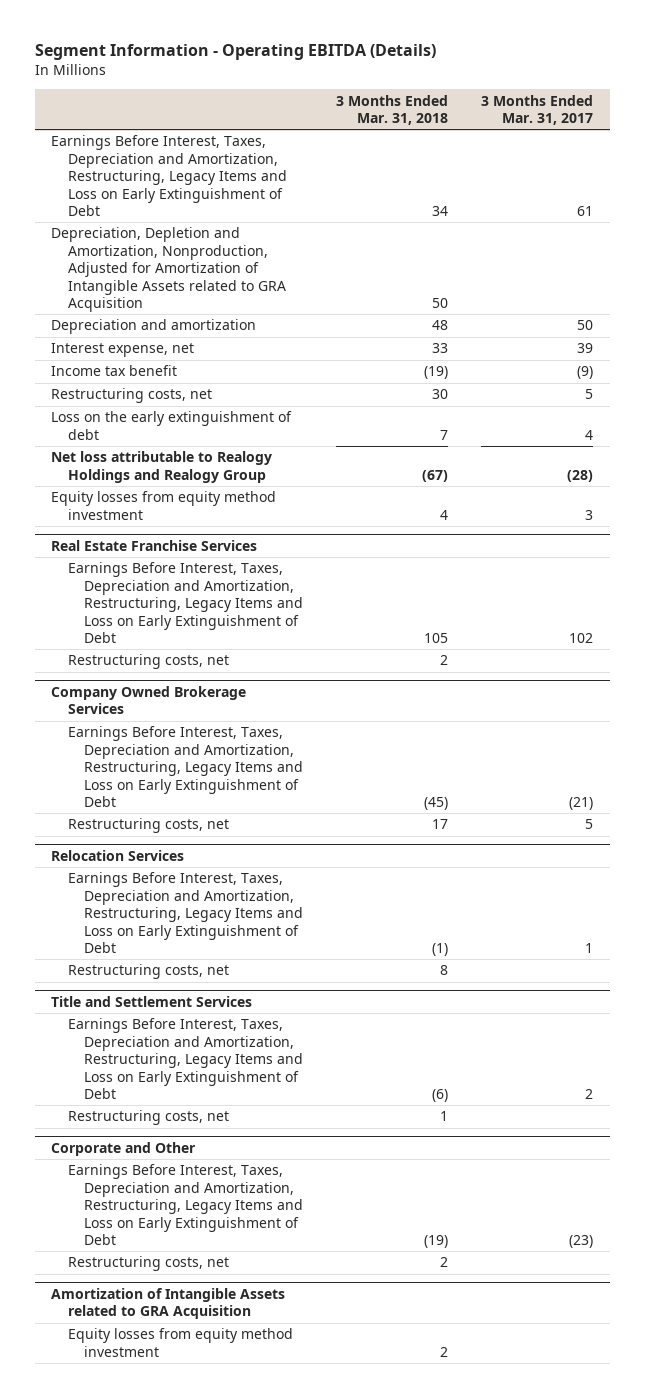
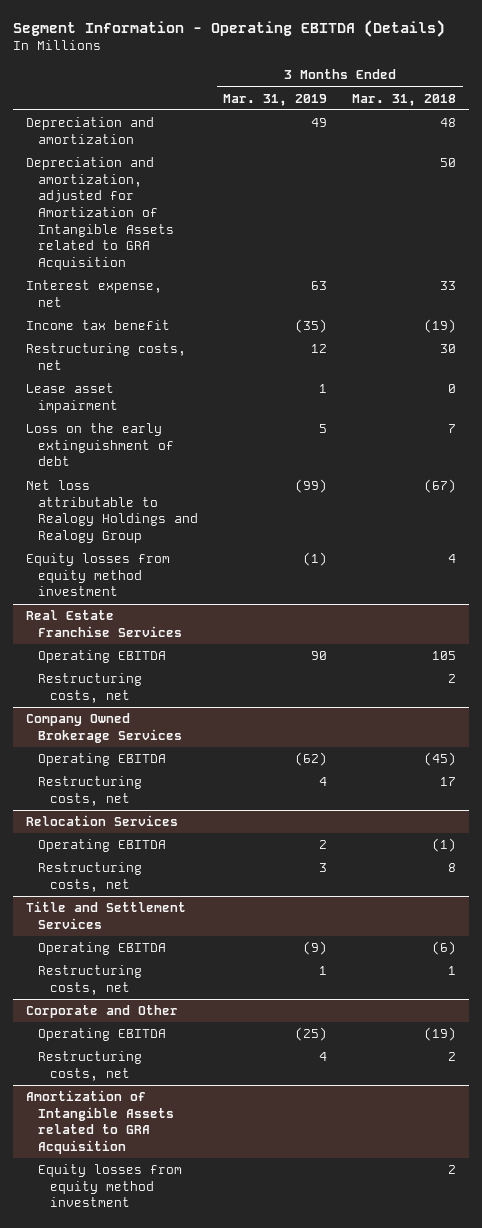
[481,94,594,126] 3 Months Ended Mar. 31, 2017 -> none
none -> [223,93,328,106] Mar. 31, 2019
[51,135,287,216] Earnings Before Interest, Taxes, Depreciation and Amortization, Restructuring, Legacy Items and Loss on Early Extinguishment of Debt -> none
[51,227,286,312] Depreciation, Depletion and Amortization, Nonproduction, Adjusted for Amortization of Intangible Assets related to GRA Acquisition -> none
none -> [25,157,174,270] Depreciation and amortization, adjusted for Amortization of Intangible Assets related to GRA Acquisition
none -> [25,383,118,413] Lease asset impairment
[67,562,304,643] Earnings Before Interest, Taxes, Depreciation and Amortization, Restructuring, Legacy Items and Loss on Early Extinguishment of Debt -> none
none -> [37,650,166,664] Operating EBITDA
[67,726,304,807] Earnings Before Interest, Taxes, Depreciation and Amortization, Restructuring, Legacy Items and Loss on Early Extinguishment of Debt -> none
none -> [37,753,166,767] Operating EBITDA
[67,872,304,953] Earnings Before Interest, Taxes, Depreciation and Amortization, Restructuring, Legacy Items and Loss on Early Extinguishment of Debt -> none
none -> [37,839,166,853] Operating EBITDA
[67,1018,304,1099] Earnings Before Interest, Taxes, Depreciation and Amortization, Restructuring, Legacy Items and Loss on Early Extinguishment of Debt -> none
none -> [37,942,166,956] Operating EBITDA
[67,1164,304,1245] Earnings Before Interest, Taxes, Depreciation and Amortization, Restructuring, Legacy Items and Loss on Early Extinguishment of Debt -> none
none -> [37,1028,166,1042] Operating EBITDA

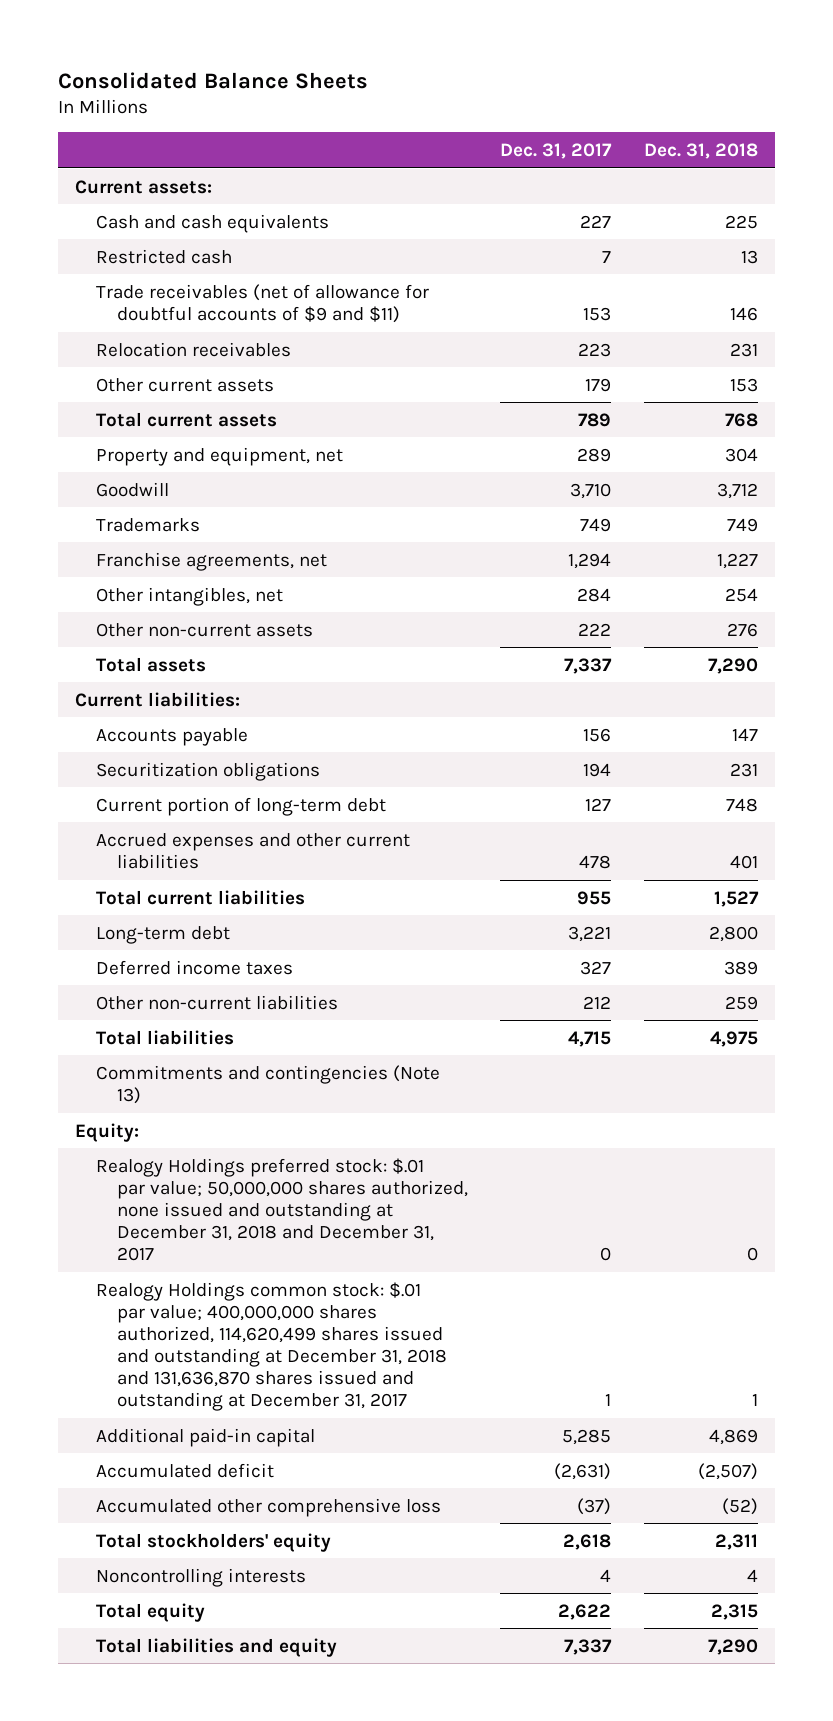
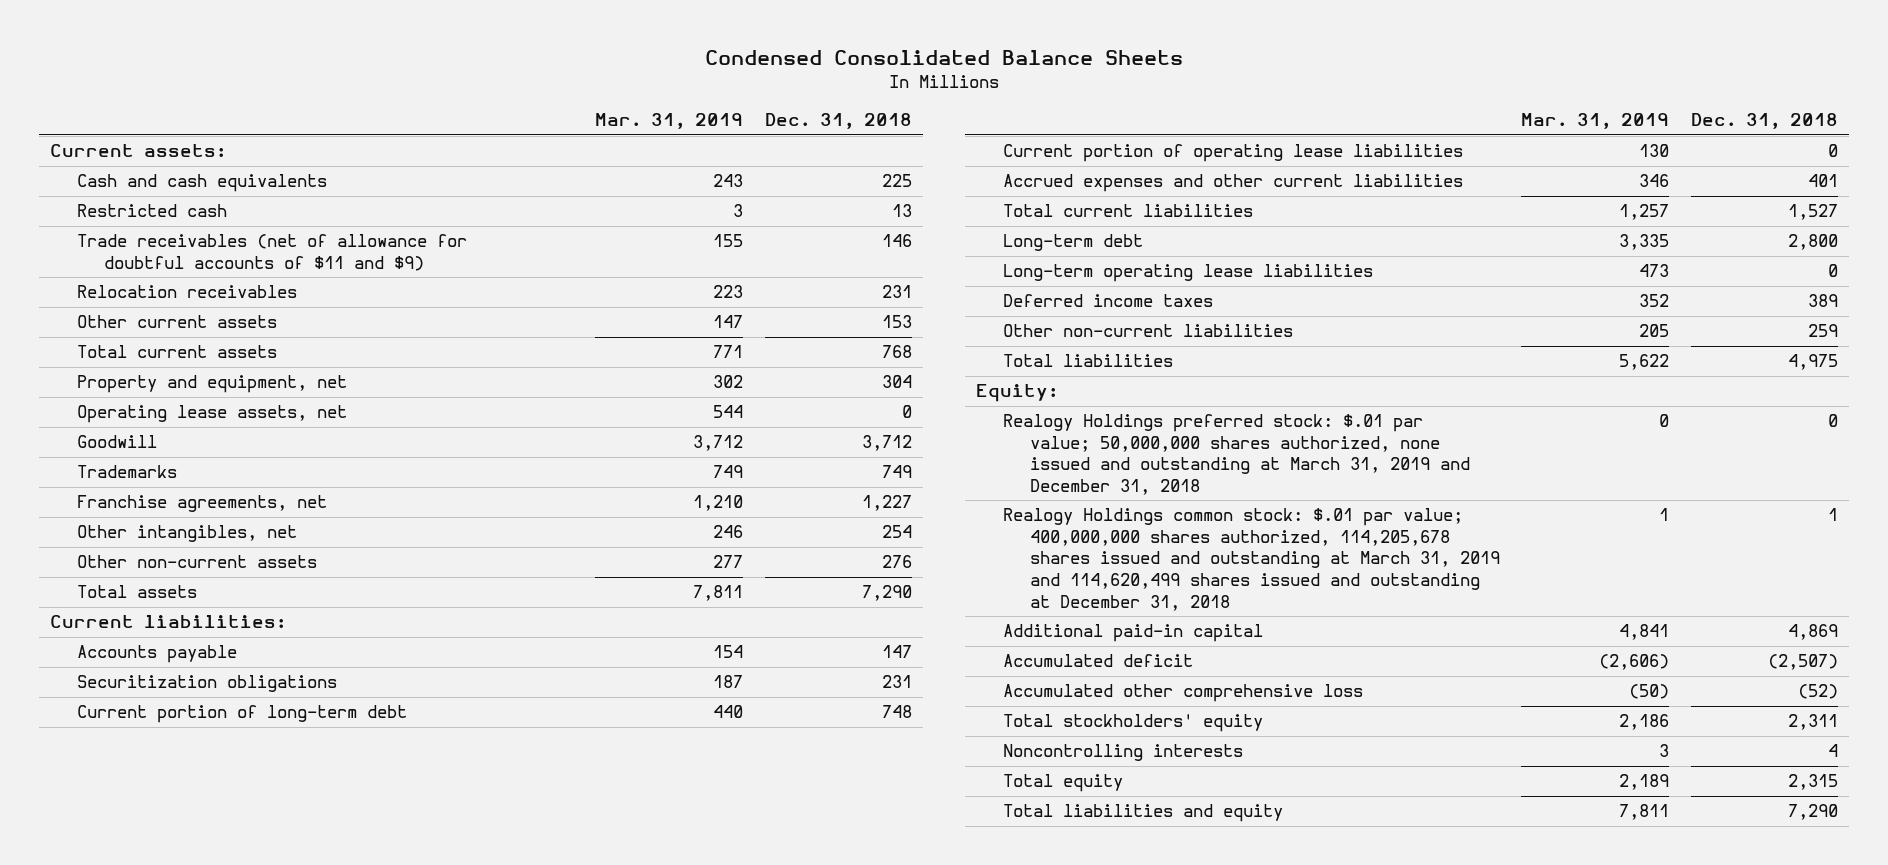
[58,71,369,89] Consolidated Balance Sheets -> [704,50,1183,66] Condensed Consolidated Balance Sheets
[500,142,613,159] Dec. 31, 2017 -> none
none -> [595,113,744,130] Mar. 31, 2019
[95,283,429,323] Trade receivables (net of allowance for doubtful accounts of $9 and $11) -> [76,234,467,271] Trade receivables (net of allowance for doubtful accounts of $11 and $9)
none -> [76,405,347,424] Operating lease assets, net
none -> [1002,144,1463,163] Current portion of operating lease liabilities
none -> [1002,264,1373,283] Long-term operating lease liabilities
[95,1064,440,1104] Commitments and contingencies (Note 13) -> none
[95,1157,468,1262] Realogy Holdings preferred stock: $.01 par value; 50,000,000 shares authorized, none issued and outstanding at December 31, 2018 and December 31, 2017 -> [1002,414,1470,496] Realogy Holdings preferred stock: $.01 par value; 50,000,000 shares authorized, none issued and outstanding at March 31, 2019 and December 31, 2018
[95,1281,447,1412] Realogy Holdings common stock: $.01 par value; 400,000,000 shares authorized, 114,620,499 shares issued and outstanding at December 31, 2018 and 131,636,870 shares issued and outstanding at December 31, 2017 -> [1002,508,1500,611] Realogy Holdings common stock: $.01 par value; 400,000,000 shares authorized, 114,205,678 shares issued and outstanding at March 31, 2019 and 114,620,499 shares issued and outstanding at December 31, 2018

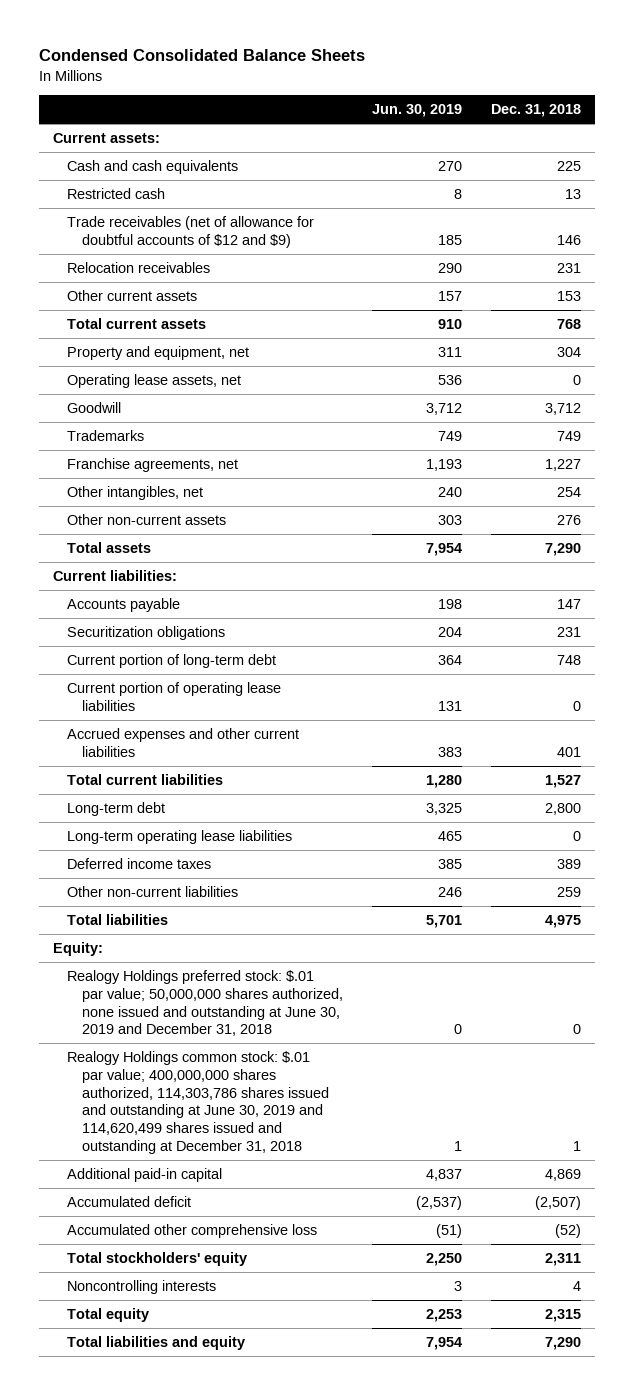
[595,113,744,130] Mar. 31, 2019 -> none
none -> [371,104,462,118] Jun. 30, 2019
[76,234,467,271] Trade receivables (net of allowance for doubtful accounts of $11 and $9) -> [67,216,315,248] Trade receivables (net of allowance for doubtful accounts of $12 and $9)
[1002,414,1470,496] Realogy Holdings preferred stock: $.01 par value; 50,000,000 shares authorized, none issued and outstanding at March 31, 2019 and December 31, 2018 -> [67,970,343,1037] Realogy Holdings preferred stock: $.01 par value; 50,000,000 shares authorized, none issued and outstanding at June 30, 2019 and December 31, 2018
[1002,508,1500,611] Realogy Holdings common stock: $.01 par value; 400,000,000 shares authorized, 114,205,678 shares issued and outstanding at March 31, 2019 and 114,620,499 shares issued and outstanding at December 31, 2018 -> [67,1051,329,1154] Realogy Holdings common stock: $.01 par value; 400,000,000 shares authorized, 114,303,786 shares issued and outstanding at June 30, 2019 and 114,620,499 shares issued and outstanding at December 31, 2018

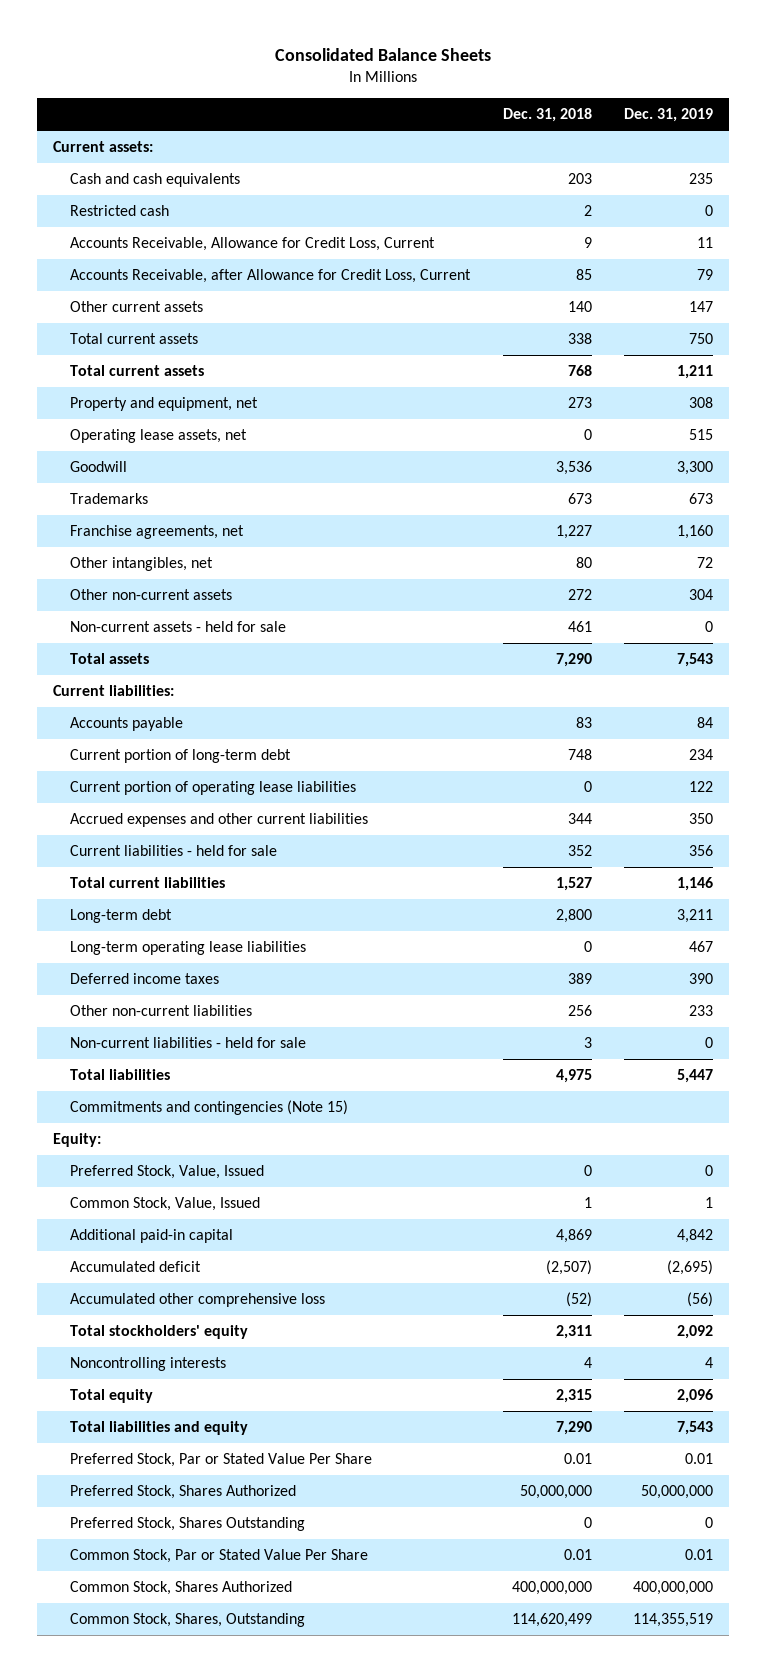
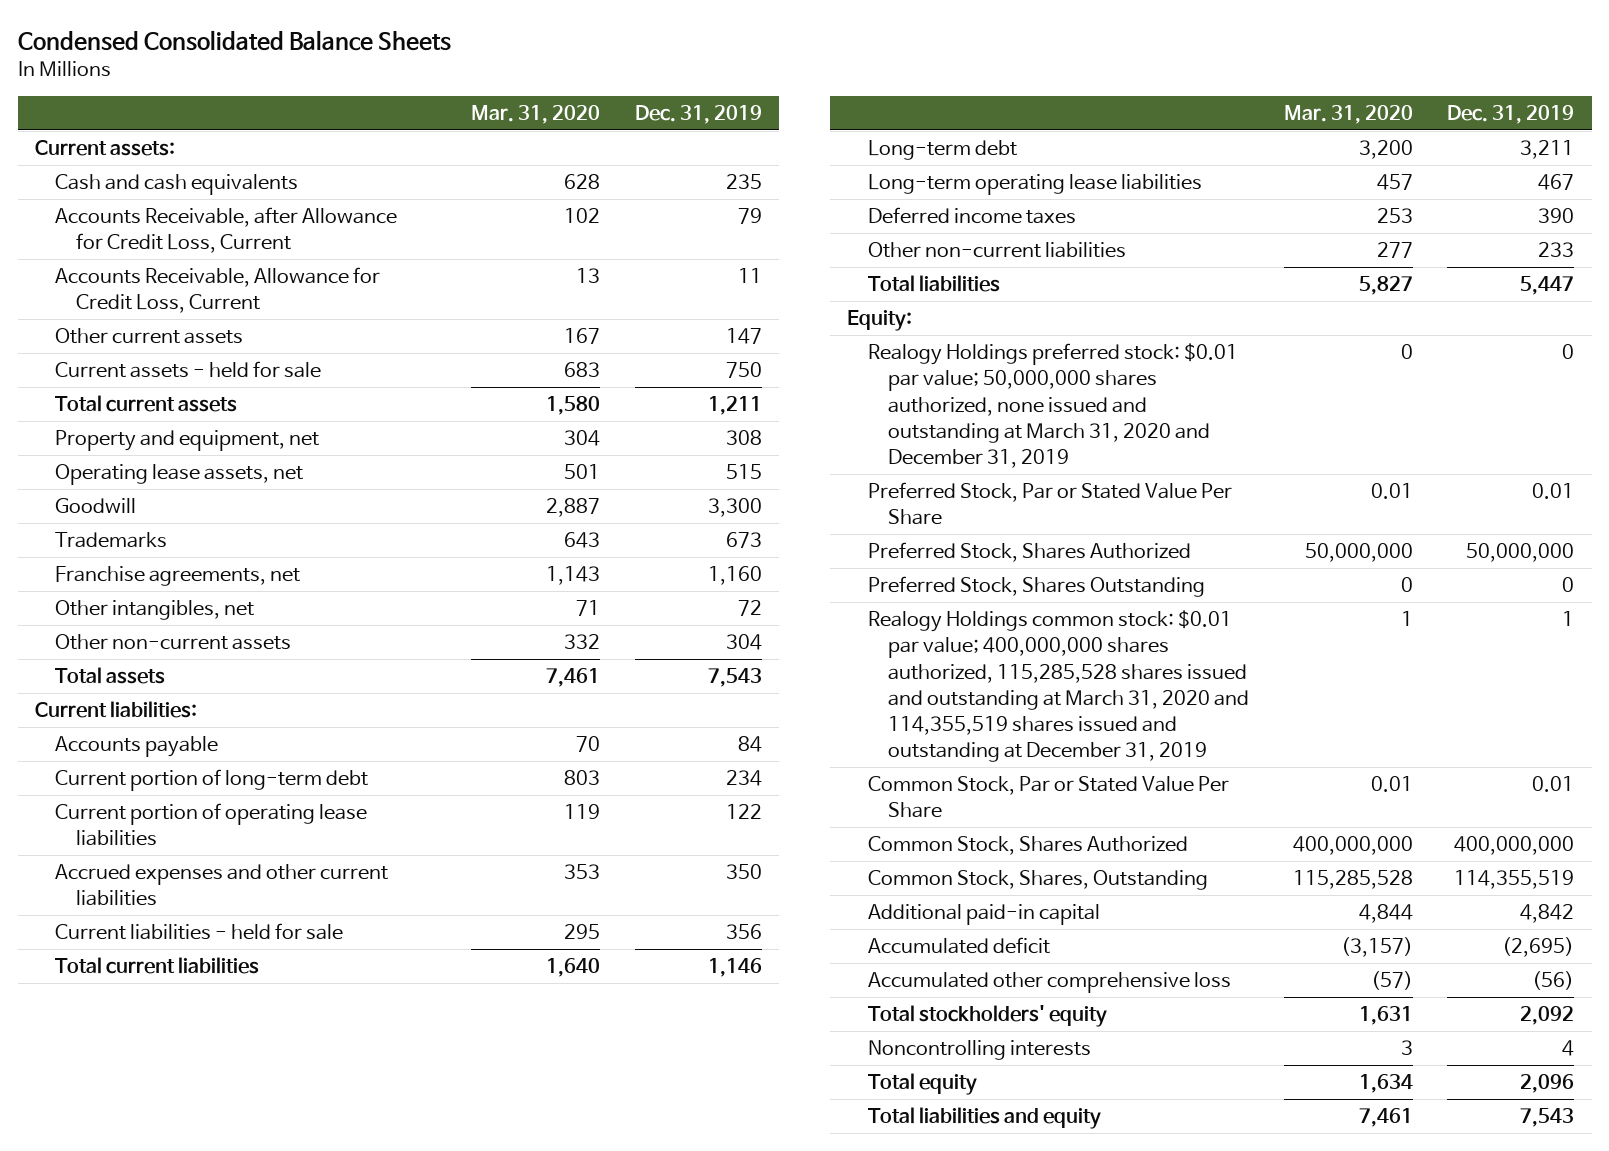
[274,48,491,62] Consolidated Balance Sheets -> [17,29,451,51] Condensed Consolidated Balance Sheets
[502,108,592,123] Dec. 31, 2018 -> none
none -> [471,105,601,125] Mar. 31, 2020
[70,205,170,217] Restricted cash -> none
[70,237,436,252] Accounts Receivable, Allowance for Credit Loss, Current -> [55,267,381,314] Accounts Receivable, Allowance for Credit Loss, Current
[70,333,199,345] Total current assets -> [55,361,322,379] Current assets - held for sale
[70,621,287,633] Non-current assets - held for sale -> none
[70,1037,307,1049] Non-current liabilities - held for sale -> none
[70,1100,349,1116] Commitments and contingencies (Note 15) -> none
[70,1165,265,1180] Preferred Stock, Value, Issued -> [867,343,1238,469] Realogy Holdings preferred stock: $0.01 par value; 50,000,000 shares authorized, none issued and outstanding at March 31, 2020 and December 31, 2019
[70,1453,373,1468] Preferred Stock, Par or Stated Value Per Share -> [867,482,1232,526] Preferred Stock, Par or Stated Value Per Share
[70,1485,297,1500] Preferred Stock, Shares Authorized -> [867,542,1191,563] Preferred Stock, Shares Authorized
[70,1517,306,1532] Preferred Stock, Shares Outstanding -> [867,576,1205,598] Preferred Stock, Shares Outstanding
[70,1197,261,1212] Common Stock, Value, Issued -> [867,610,1250,763] Realogy Holdings common stock: $0.01 par value; 400,000,000 shares authorized, 115,285,528 shares issued and outstanding at March 31, 2020 and 114,355,519 shares issued and outstanding at December 31, 2019
[70,1549,369,1564] Common Stock, Par or Stated Value Per Share -> [867,776,1229,819] Common Stock, Par or Stated Value Per Share
[70,1581,293,1596] Common Stock, Shares Authorized -> [867,836,1188,856] Common Stock, Shares Authorized
[70,1613,306,1628] Common Stock, Shares, Outstanding -> [867,870,1208,891] Common Stock, Shares, Outstanding

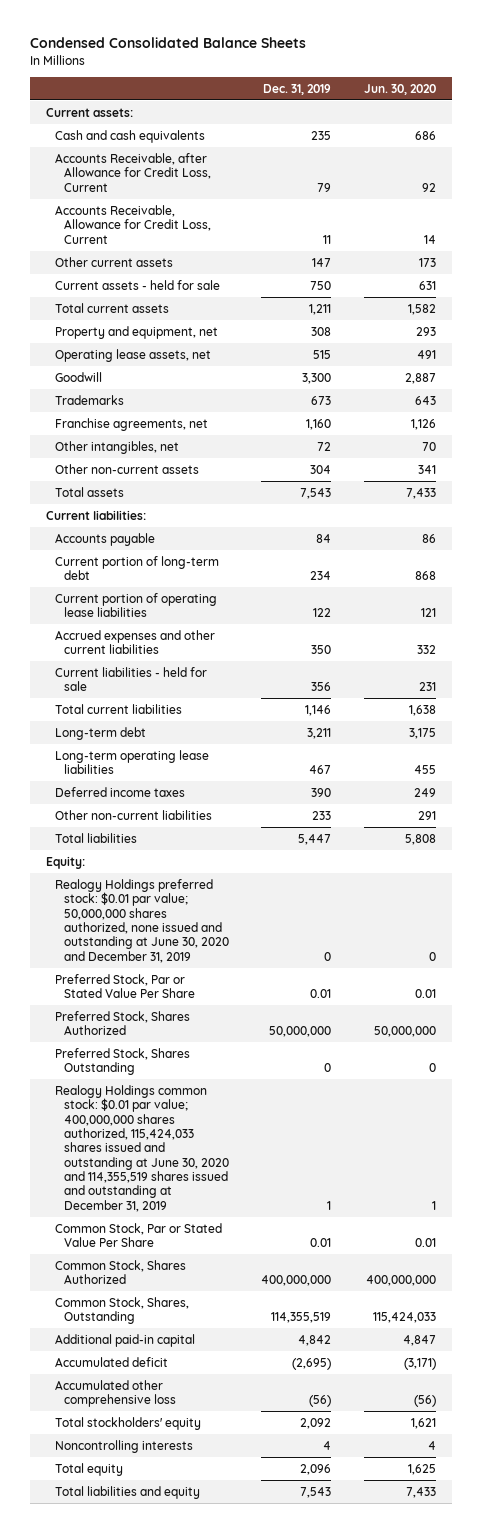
[471,105,601,125] Mar. 31, 2020 -> none
none -> [363,83,436,95] Jun. 30, 2020
[867,343,1238,469] Realogy Holdings preferred stock: $0.01 par value; 50,000,000 shares authorized, none issued and outstanding at March 31, 2020 and December 31, 2019 -> [54,878,229,963] Realogy Holdings preferred stock: $0.01 par value; 50,000,000 shares authorized, none issued and outstanding at June 30, 2020 and December 31, 2019
[867,610,1250,763] Realogy Holdings common stock: $0.01 par value; 400,000,000 shares authorized, 115,285,528 shares issued and outstanding at March 31, 2020 and 114,355,519 shares issued and outstanding at December 31, 2019 -> [54,1084,229,1212] Realogy Holdings common stock: $0.01 par value; 400,000,000 shares authorized, 115,424,033 shares issued and outstanding at June 30, 2020 and 114,355,519 shares issued and outstanding at December 31, 2019

